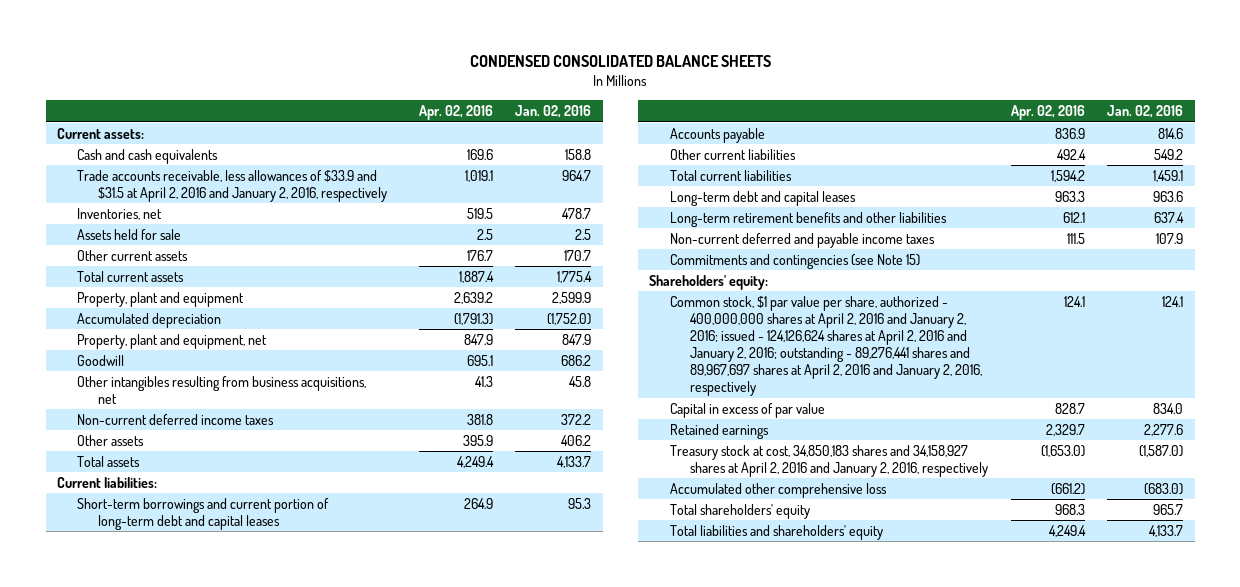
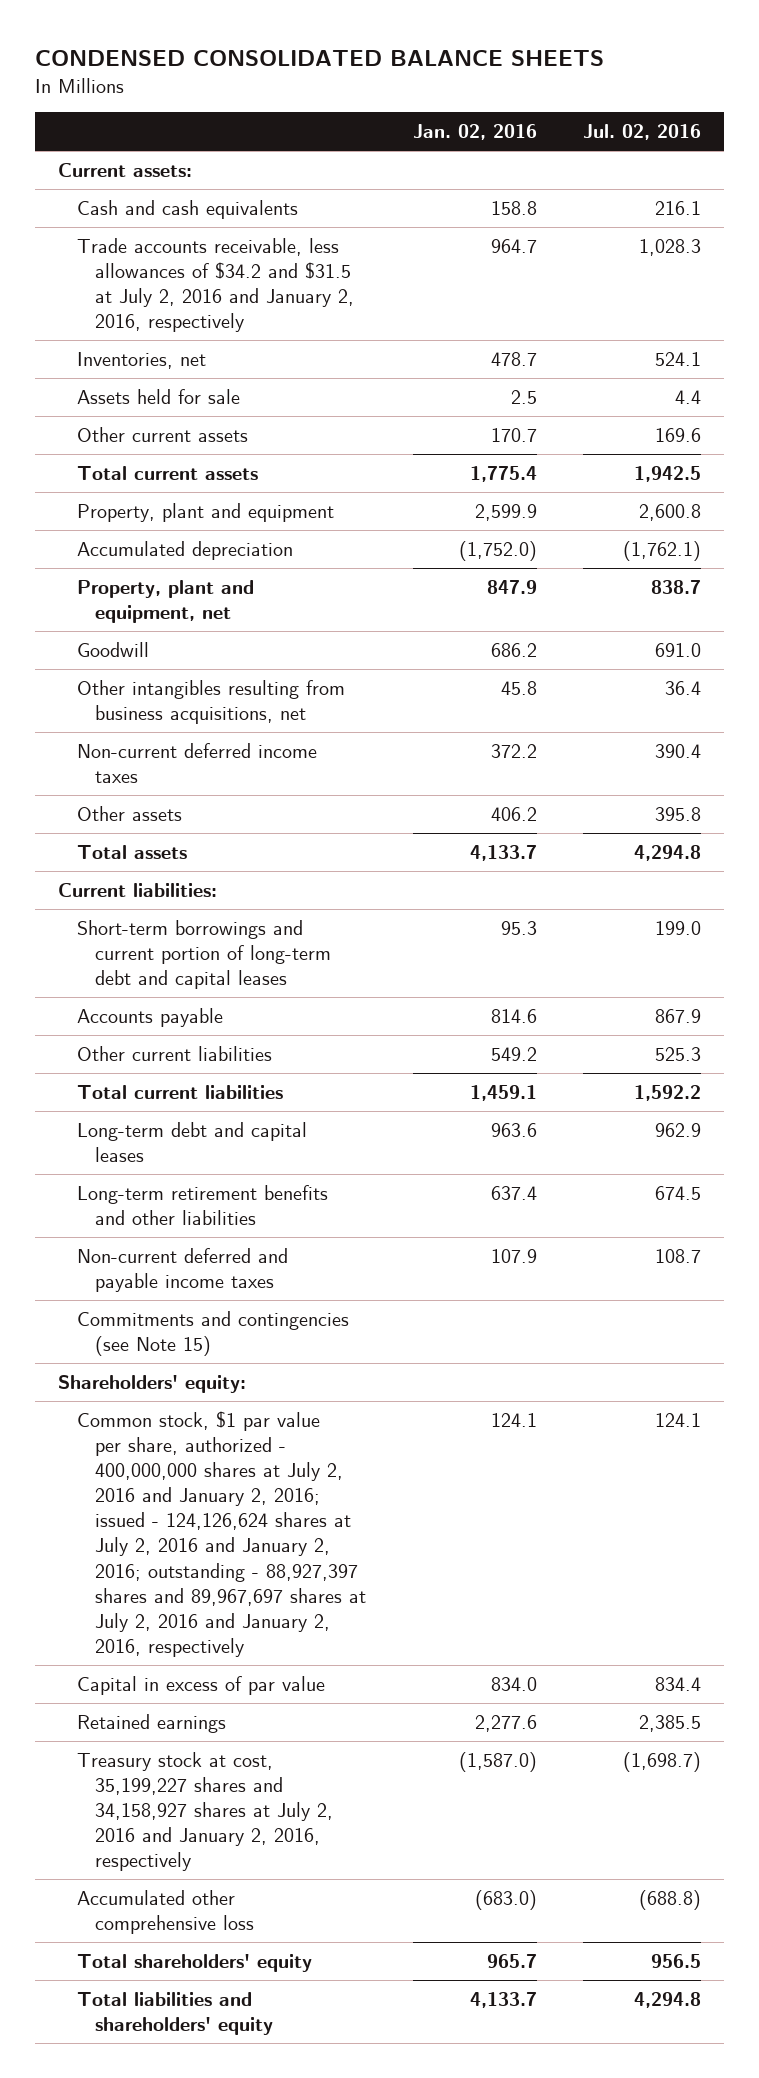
[418,105,493,121] Apr. 02, 2016 -> none
none -> [583,124,702,141] Jul. 02, 2016
[77,169,388,202] Trade accounts receivable, less allowances of $33.9 and $31.5 at April 2, 2016 and January 2, 2016, respectively -> [76,237,355,333] Trade accounts receivable, less allowances of $34.2 and $31.5 at July 2, 2016 and January 2, 2016, respectively
[669,295,983,397] Common stock, $1 par value per share, authorized - 400,000,000 shares at April 2, 2016 and January 2, 2016; issued - 124,126,624 shares at April 2, 2016 and January 2, 2016; outstanding - 89,276,441 shares and 89,967,697 shares at April 2, 2016 and January 2, 2016, respectively -> [76,1410,367,1657] Common stock, $1 par value per share, authorized - 400,000,000 shares at July 2, 2016 and January 2, 2016; issued - 124,126,624 shares at July 2, 2016 and January 2, 2016; outstanding - 88,927,397 shares and 89,967,697 shares at July 2, 2016 and January 2, 2016, respectively
[669,444,989,477] Treasury stock at cost, 34,850,183 shares and 34,158,927 shares at April 2, 2016 and January 2, 2016, respectively -> [76,1751,334,1872] Treasury stock at cost, 35,199,227 shares and 34,158,927 shares at July 2, 2016 and January 2, 2016, respectively

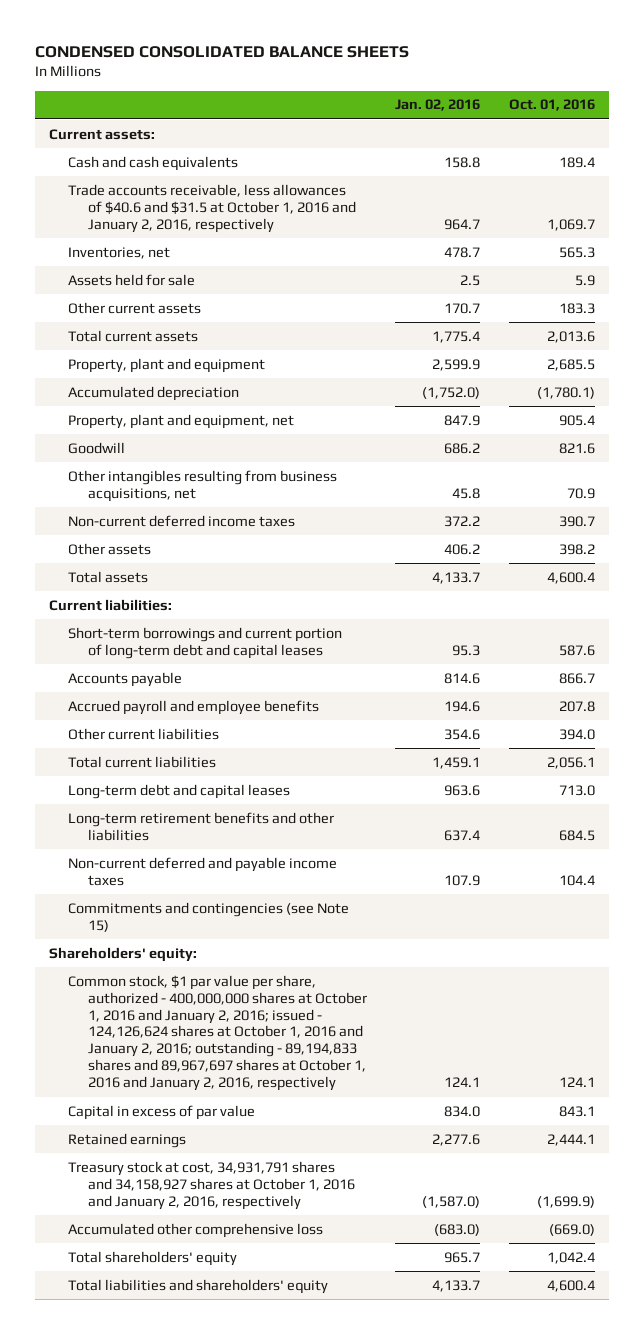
[583,124,702,141] Jul. 02, 2016 -> none
none -> [508,99,595,112] Oct. 01, 2016
[76,237,355,333] Trade accounts receivable, less allowances of $34.2 and $31.5 at July 2, 2016 and January 2, 2016, respectively -> [68,183,356,233] Trade accounts receivable, less allowances of $40.6 and $31.5 at October 1, 2016 and January 2, 2016, respectively
none -> [68,699,320,715] Accrued payroll and employee benefits
[490,1046,537,1061] 549.2 -> [444,728,481,740] 354.6
[76,1410,367,1657] Common stock, $1 par value per share, authorized - 400,000,000 shares at July 2, 2016 and January 2, 2016; issued - 124,126,624 shares at July 2, 2016 and January 2, 2016; outstanding - 88,927,397 shares and 89,967,697 shares at July 2, 2016 and January 2, 2016, respectively -> [68,974,367,1092] Common stock, $1 par value per share, authorized - 400,000,000 shares at October 1, 2016 and January 2, 2016; issued - 124,126,624 shares at October 1, 2016 and January 2, 2016; outstanding - 89,194,833 shares and 89,967,697 shares at October 1, 2016 and January 2, 2016, respectively
[76,1751,334,1872] Treasury stock at cost, 35,199,227 shares and 34,158,927 shares at July 2, 2016 and January 2, 2016, respectively -> [68,1160,355,1210] Treasury stock at cost, 34,931,791 shares and 34,158,927 shares at October 1, 2016 and January 2, 2016, respectively

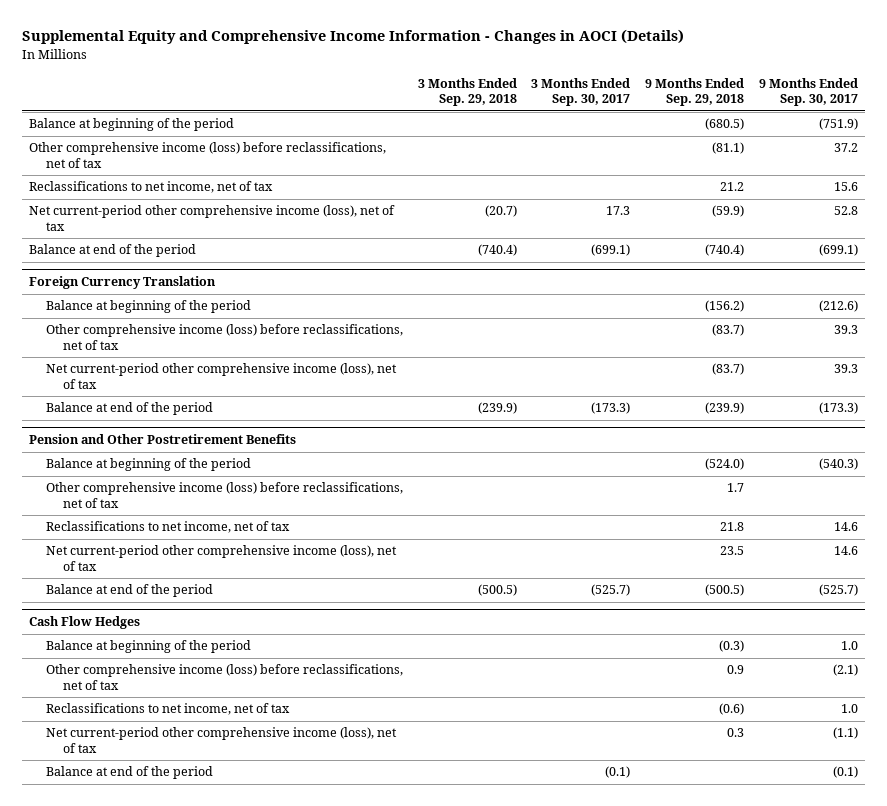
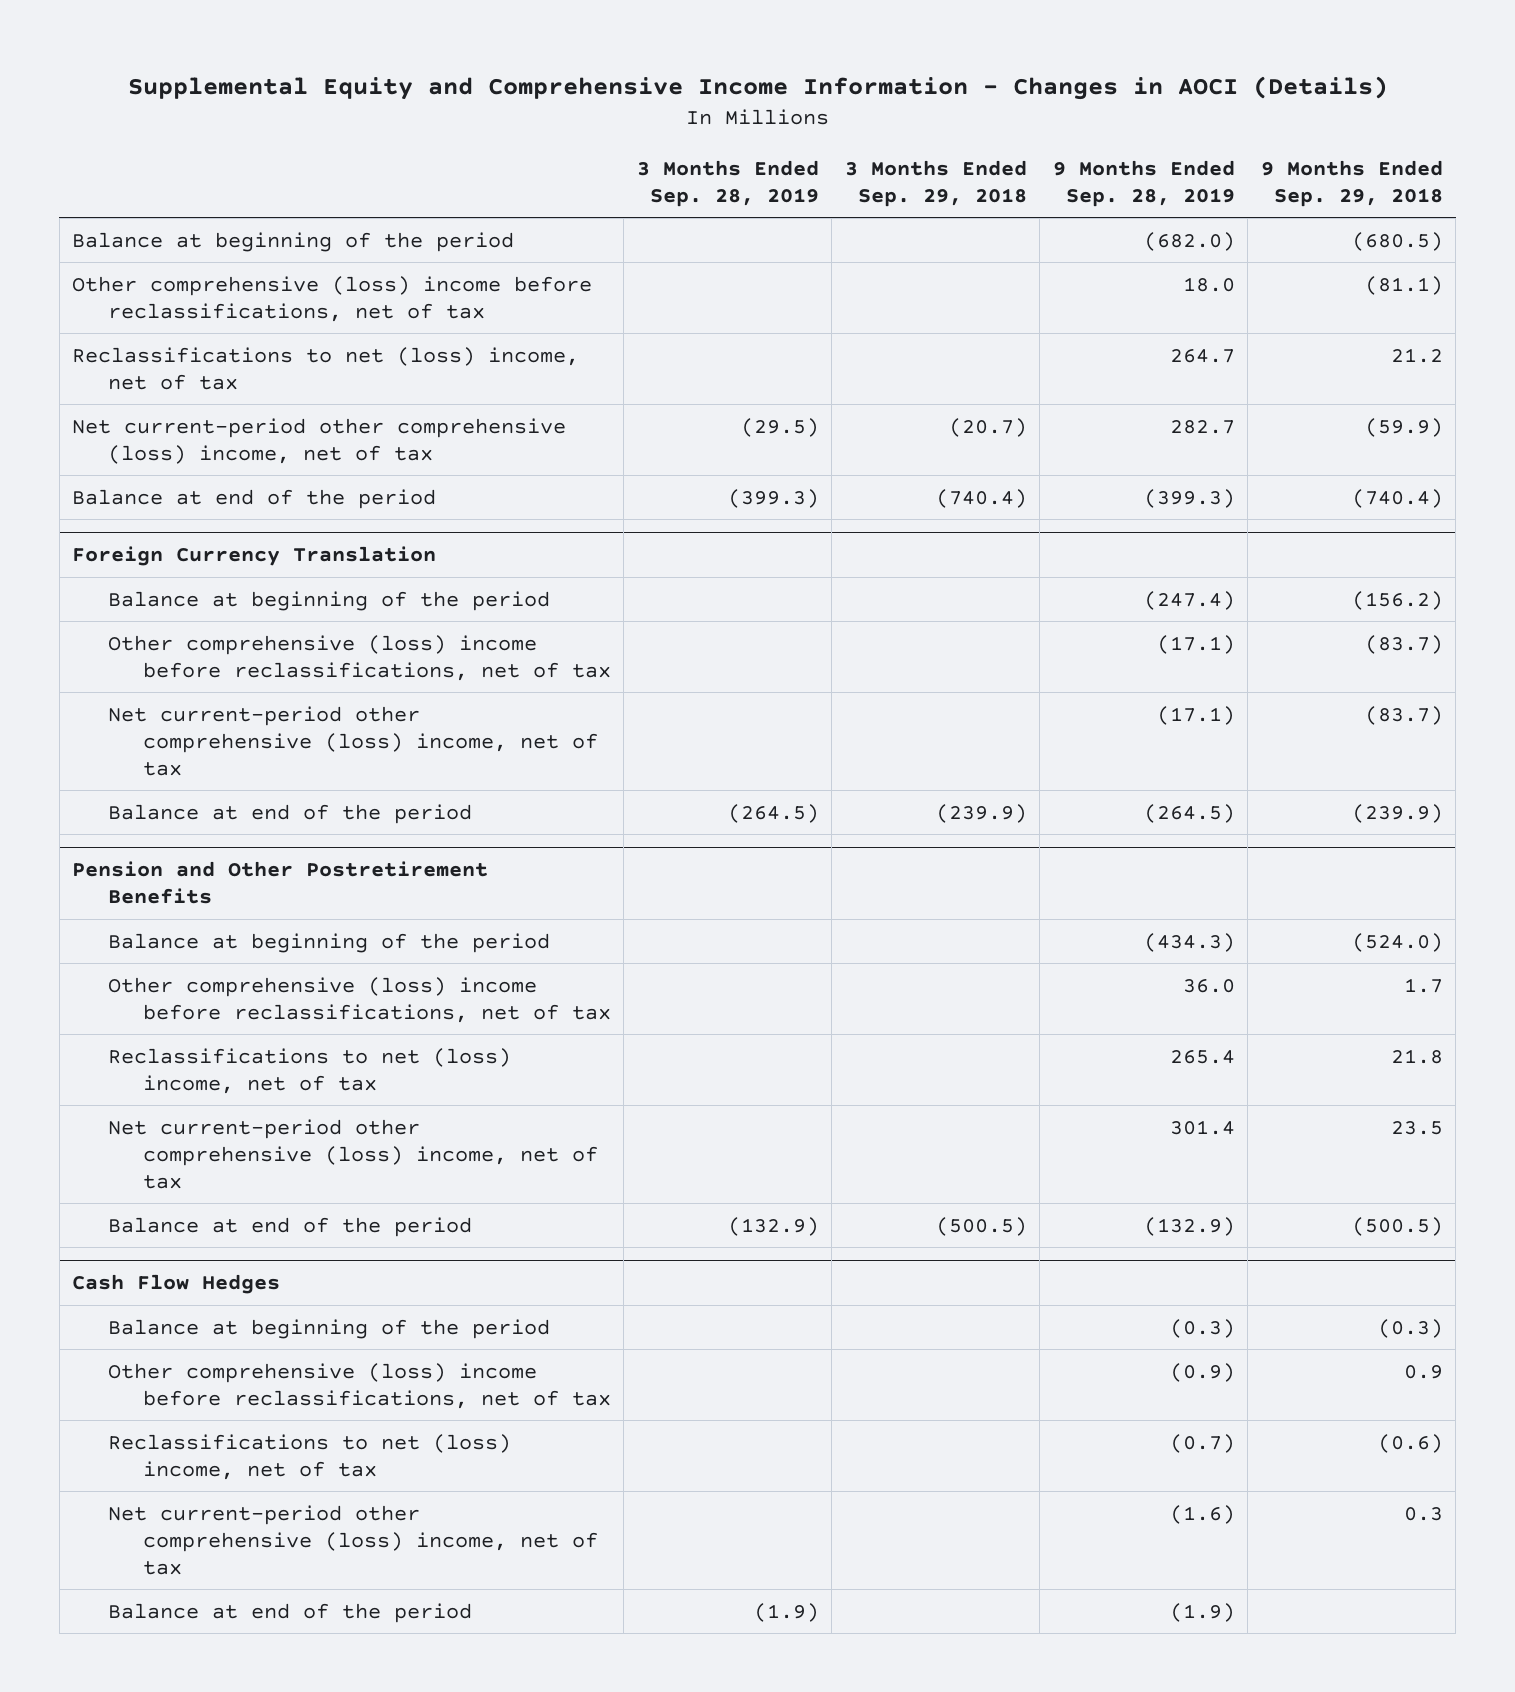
[531,77,631,107] 3 Months Ended Sep. 30, 2017 -> none
[758,77,858,107] 9 Months Ended Sep. 30, 2017 -> none
none -> [636,159,819,207] 3 Months Ended Sep. 28, 2019
none -> [1052,159,1235,207] 9 Months Ended Sep. 28, 2019
[28,142,386,169] Other comprehensive income (loss) before reclassifications, net of tax -> [72,275,593,322] Other comprehensive (loss) income before reclassifications, net of tax
[28,181,273,194] Reclassifications to net income, net of tax -> [72,346,580,390] Reclassifications to net (loss) income, net of tax
[28,205,395,232] Net current-period other comprehensive income (loss), net of tax -> [72,417,567,464] Net current-period other comprehensive (loss) income, net of tax
[45,324,403,351] Other comprehensive income (loss) before reclassifications, net of tax -> [107,634,611,681] Other comprehensive (loss) income before reclassifications, net of tax
[45,363,397,390] Net current-period other comprehensive income (loss), net of tax -> [107,705,598,776] Net current-period other comprehensive (loss) income, net of tax
[45,482,403,509] Other comprehensive income (loss) before reclassifications, net of tax -> [107,976,611,1023] Other comprehensive (loss) income before reclassifications, net of tax
[45,521,290,534] Reclassifications to net income, net of tax -> [107,1047,511,1094] Reclassifications to net (loss) income, net of tax
[45,545,397,572] Net current-period other comprehensive income (loss), net of tax -> [107,1118,598,1189] Net current-period other comprehensive (loss) income, net of tax
[45,664,403,691] Other comprehensive income (loss) before reclassifications, net of tax -> [107,1362,611,1409] Other comprehensive (loss) income before reclassifications, net of tax
[45,703,290,716] Reclassifications to net income, net of tax -> [107,1433,511,1480] Reclassifications to net (loss) income, net of tax
[45,727,397,754] Net current-period other comprehensive income (loss), net of tax -> [107,1504,598,1575] Net current-period other comprehensive (loss) income, net of tax

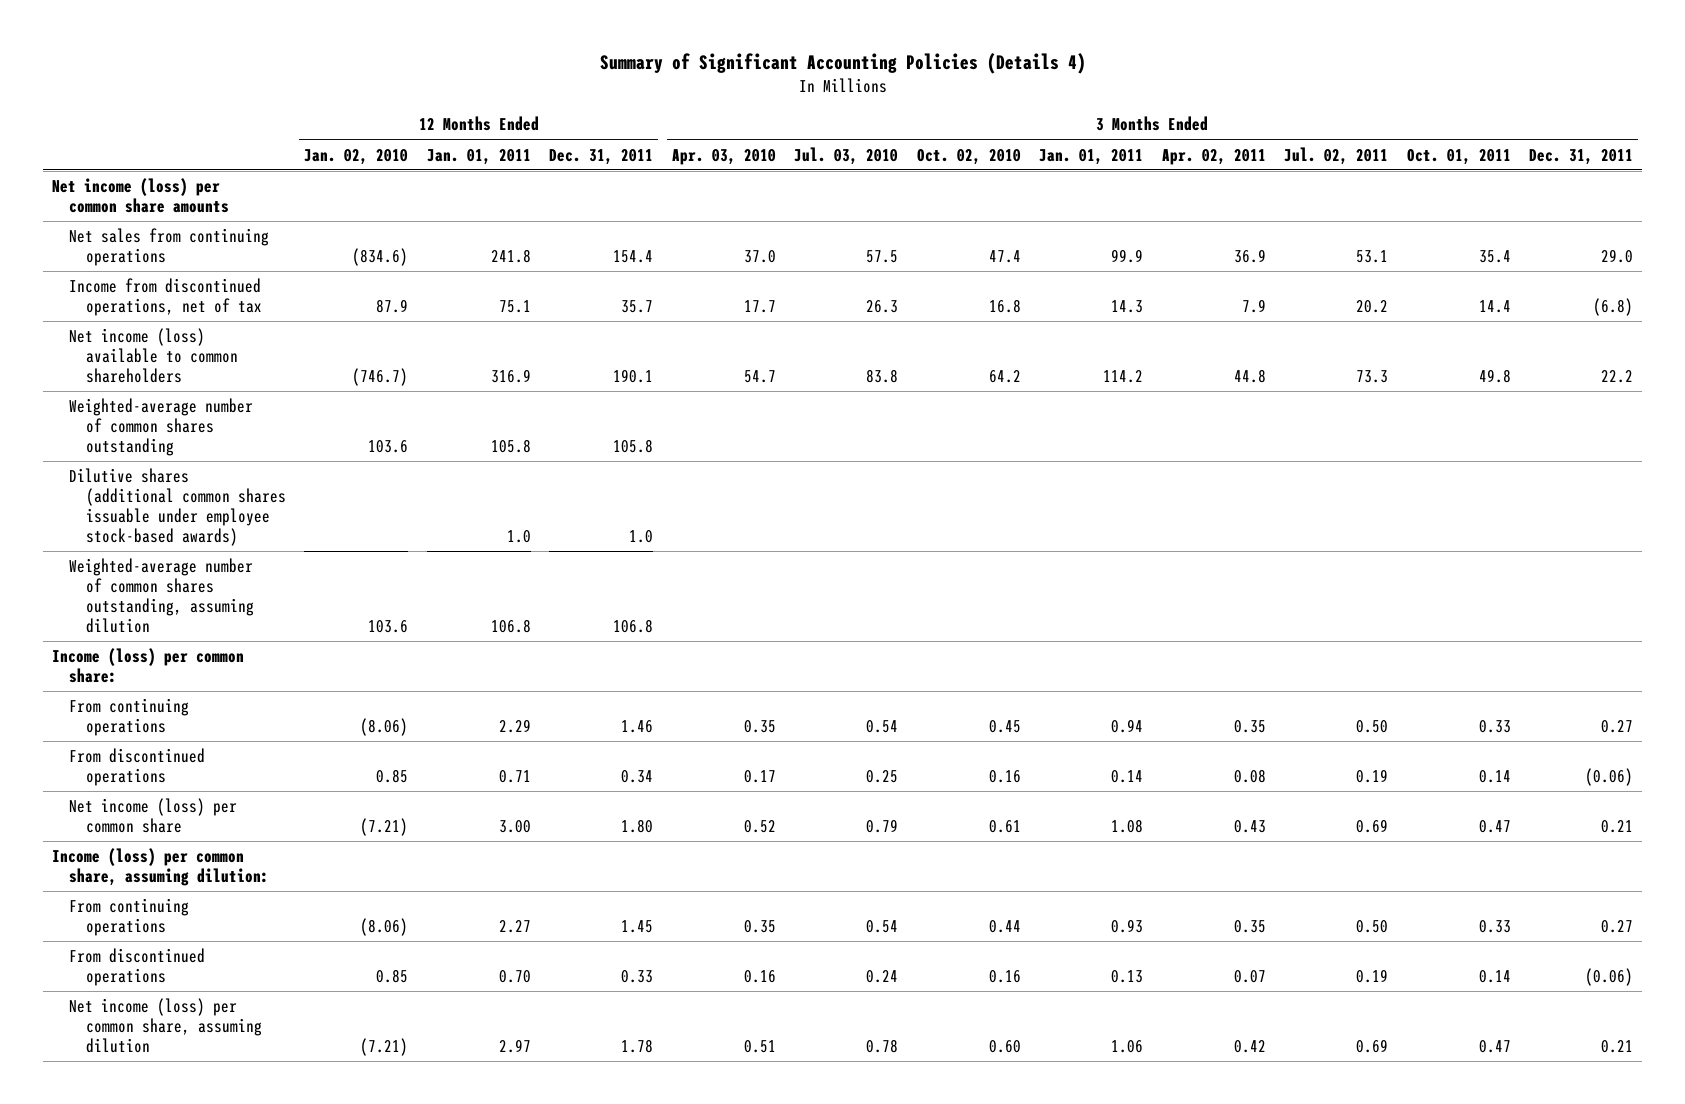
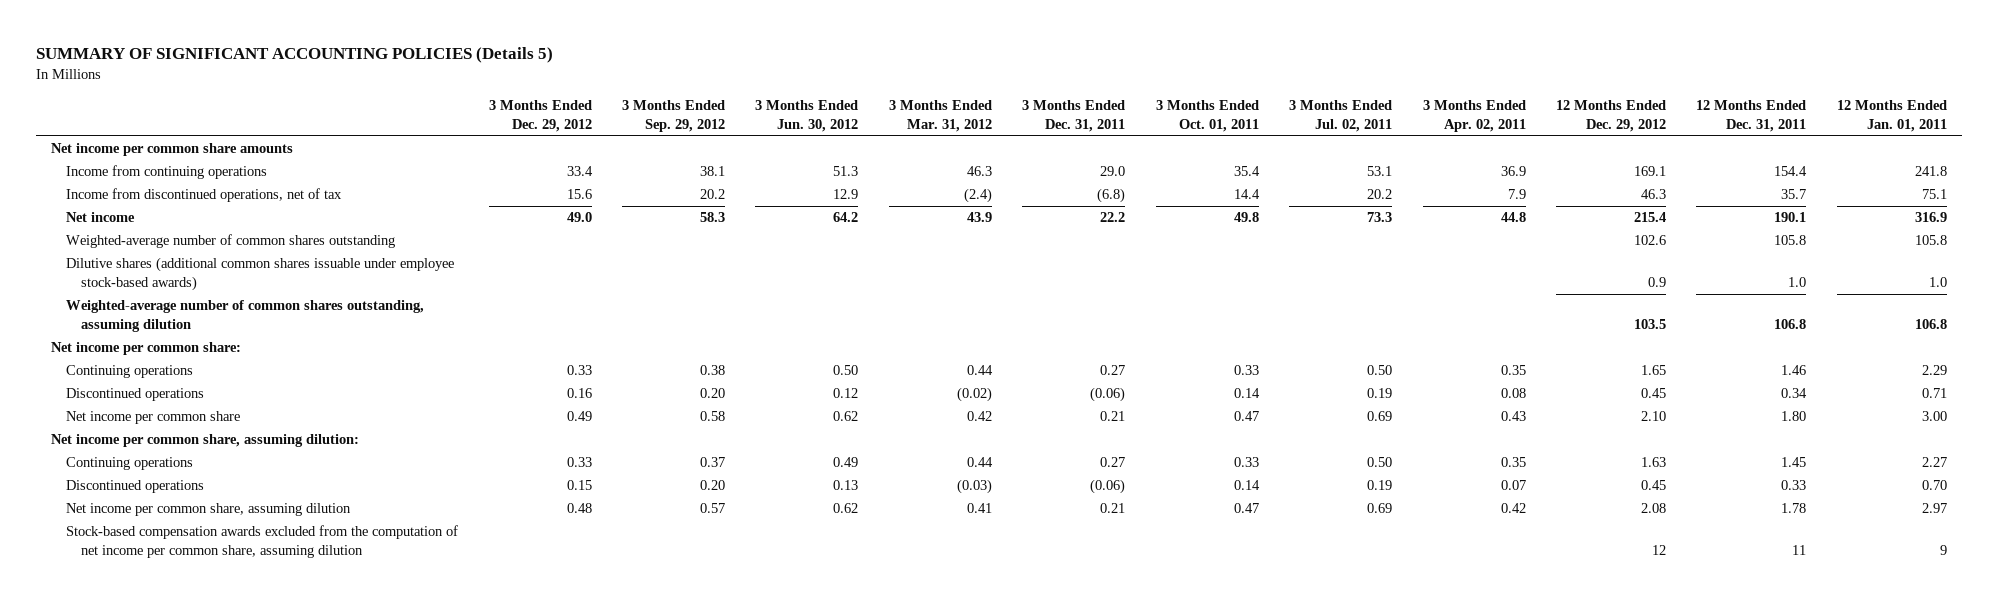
[599,53,1086,75] Summary of Significant Accounting Policies (Details 4) -> [36,46,554,63] SUMMARY OF SIGNIFICANT ACCOUNTING POLICIES (Details 5)
[304,148,409,165] Jan. 02, 2010 -> none
[671,148,776,165] Apr. 03, 2010 -> none
[794,146,899,165] Jul. 03, 2010 -> none
[916,148,1021,165] Oct. 02, 2010 -> none
[1039,148,1144,165] Jan. 01, 2011 -> none
none -> [488,99,592,132] 3 Months Ended Dec. 29, 2012
none -> [622,99,726,132] 3 Months Ended Sep. 29, 2012
none -> [755,99,859,132] 3 Months Ended Jun. 30, 2012
none -> [888,99,992,132] 3 Months Ended Mar. 31, 2012
none -> [1555,99,1666,132] 12 Months Ended Dec. 29, 2012
[52,178,229,214] Net income (loss) per common share amounts -> [51,143,294,157] Net income per common share amounts
[68,228,269,267] Net sales from continuing operations -> [66,165,268,180] Income from continuing operations
[68,328,238,384] Net income (loss) available to common shareholders -> [66,212,136,223] Net income
[52,648,245,684] Income (loss) per common share: -> [51,342,242,356] Net income per common share:
[68,698,189,737] From continuing operations -> [66,365,194,379] Continuing operations
[68,748,205,787] From discontinued operations -> [66,388,205,402] Discontinued operations
[68,798,237,834] Net income (loss) per common share -> [66,411,241,425] Net income per common share
[52,848,269,887] Income (loss) per common share, assuming dilution: -> [51,434,360,448] Net income per common share, assuming dilution:
[68,898,189,937] From continuing operations -> [66,457,194,471] Continuing operations
[68,948,205,987] From discontinued operations -> [66,480,205,494] Discontinued operations
[68,998,262,1054] Net income (loss) per common share, assuming dilution -> [66,503,352,517] Net income per common share, assuming dilution
none -> [66,525,459,559] Stock-based compensation awards excluded from the computation of net income per common share, assuming dilution

